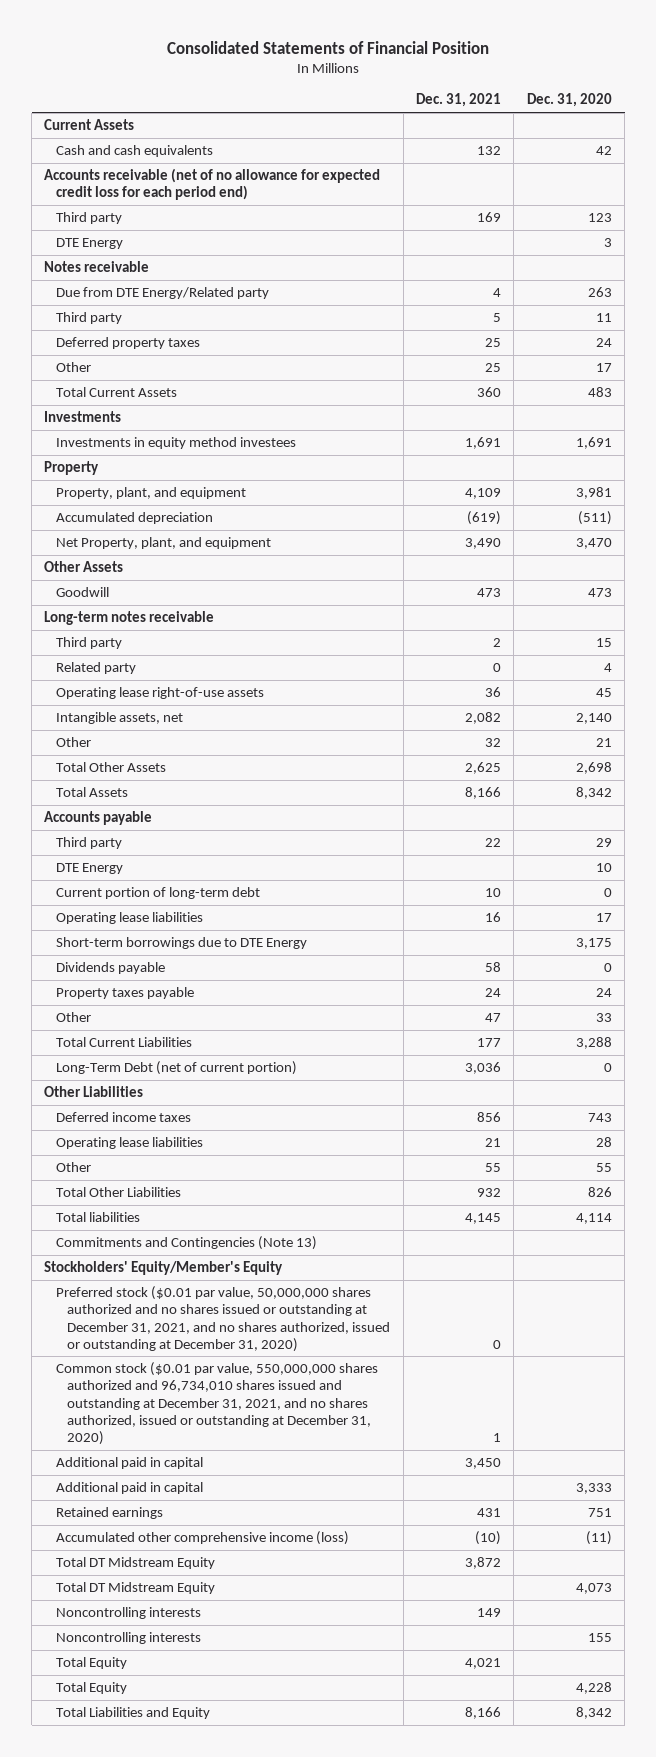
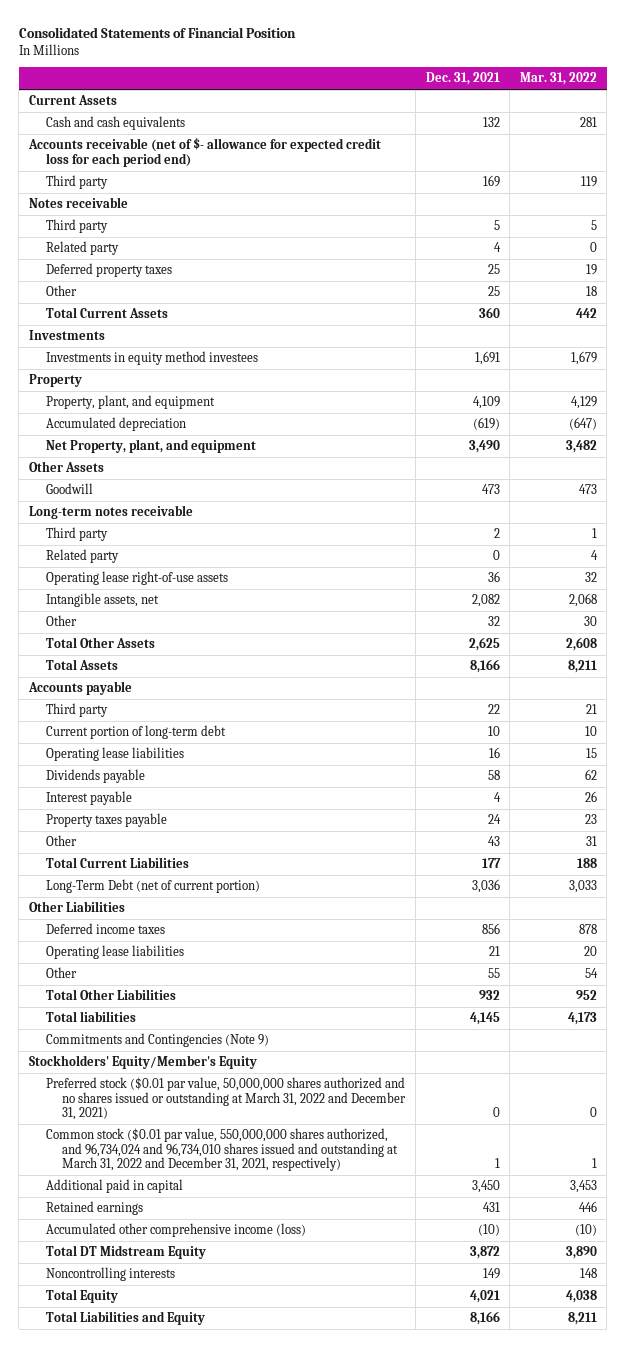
[526,93,612,108] Dec. 31, 2020 -> none
none -> [519,72,597,86] Mar. 31, 2022
[44,167,381,201] Accounts receivable (net of no allowance for expected credit loss for each period end) -> [27,137,381,167] Accounts receivable (net of $- allowance for expected credit loss for each period end)
[55,237,123,249] DTE Energy -> none
[55,286,269,299] Due from DTE Energy/Related party -> none
none -> [45,241,119,256] Related party
[55,862,123,874] DTE Energy -> none
[55,936,307,949] Short-term borrowings due to DTE Energy -> none
none -> [45,791,132,806] Interest payable
[484,1012,501,1022] 47 -> [487,836,500,847] 43
[55,1235,317,1250] Commitments and Contingencies (Note 13) -> [45,1033,269,1048] Commitments and Contingencies (Note 9)
[55,1285,391,1352] Preferred stock ($0.01 par value, 50,000,000 shares authorized and no shares issued or outstanding at December 31, 2021, and no shares authorized, issued or outstanding at December 31, 2020) -> [45,1077,407,1121] Preferred stock ($0.01 par value, 50,000,000 shares authorized and no shares issued or outstanding at March 31, 2022 and December 31, 2021)
[55,1361,378,1446] Common stock ($0.01 par value, 550,000,000 shares authorized and 96,734,010 shares issued and outstanding at December 31, 2021, and no shares authorized, issued or outstanding at December 31, 2020) -> [45,1128,399,1172] Common stock ($0.01 par value, 550,000,000 shares authorized, and 96,734,024 and 96,734,010 shares issued and outstanding at March 31, 2022 and December 31, 2021, respectively)
[55,1481,203,1494] Additional paid in capital -> none
[55,1581,215,1594] Total DT Midstream Equity -> none
[55,1631,201,1644] Noncontrolling interests -> none
[55,1681,127,1694] Total Equity -> none

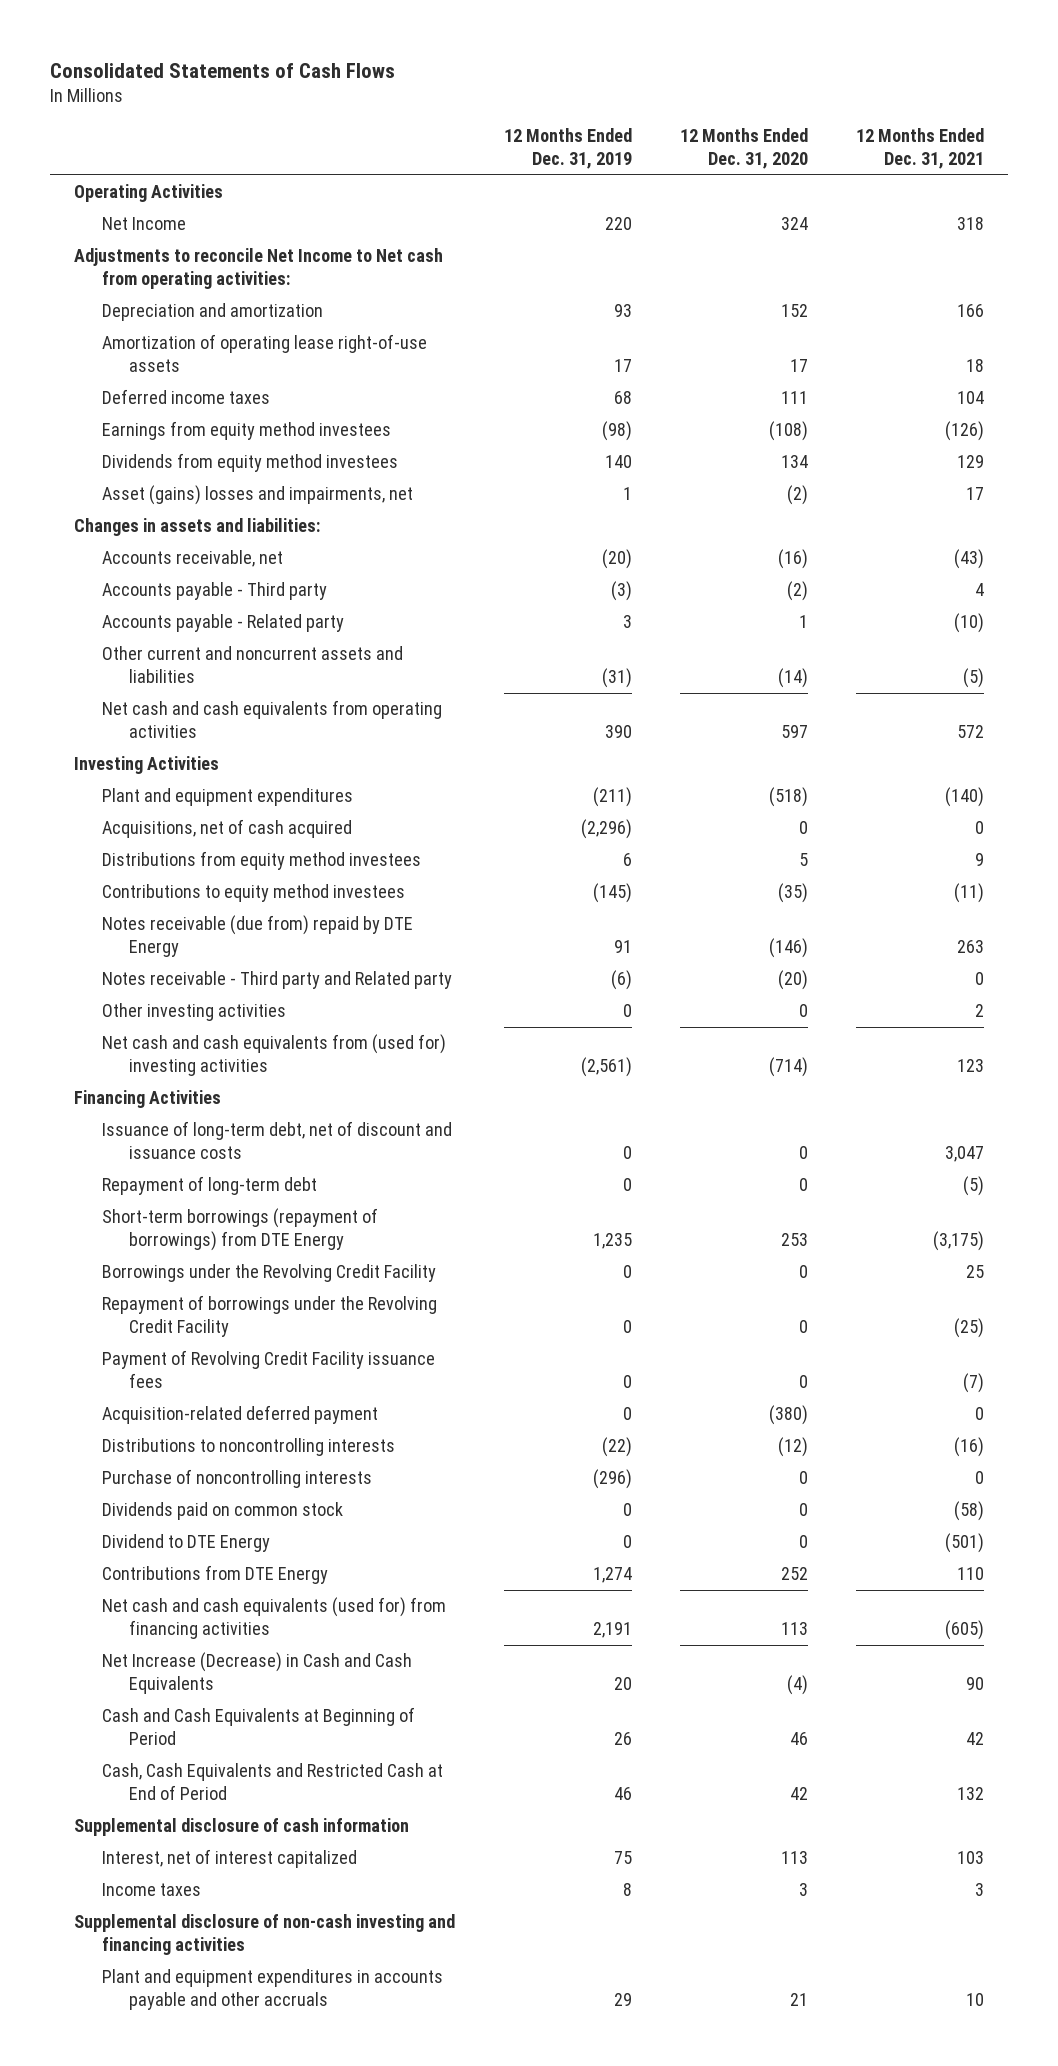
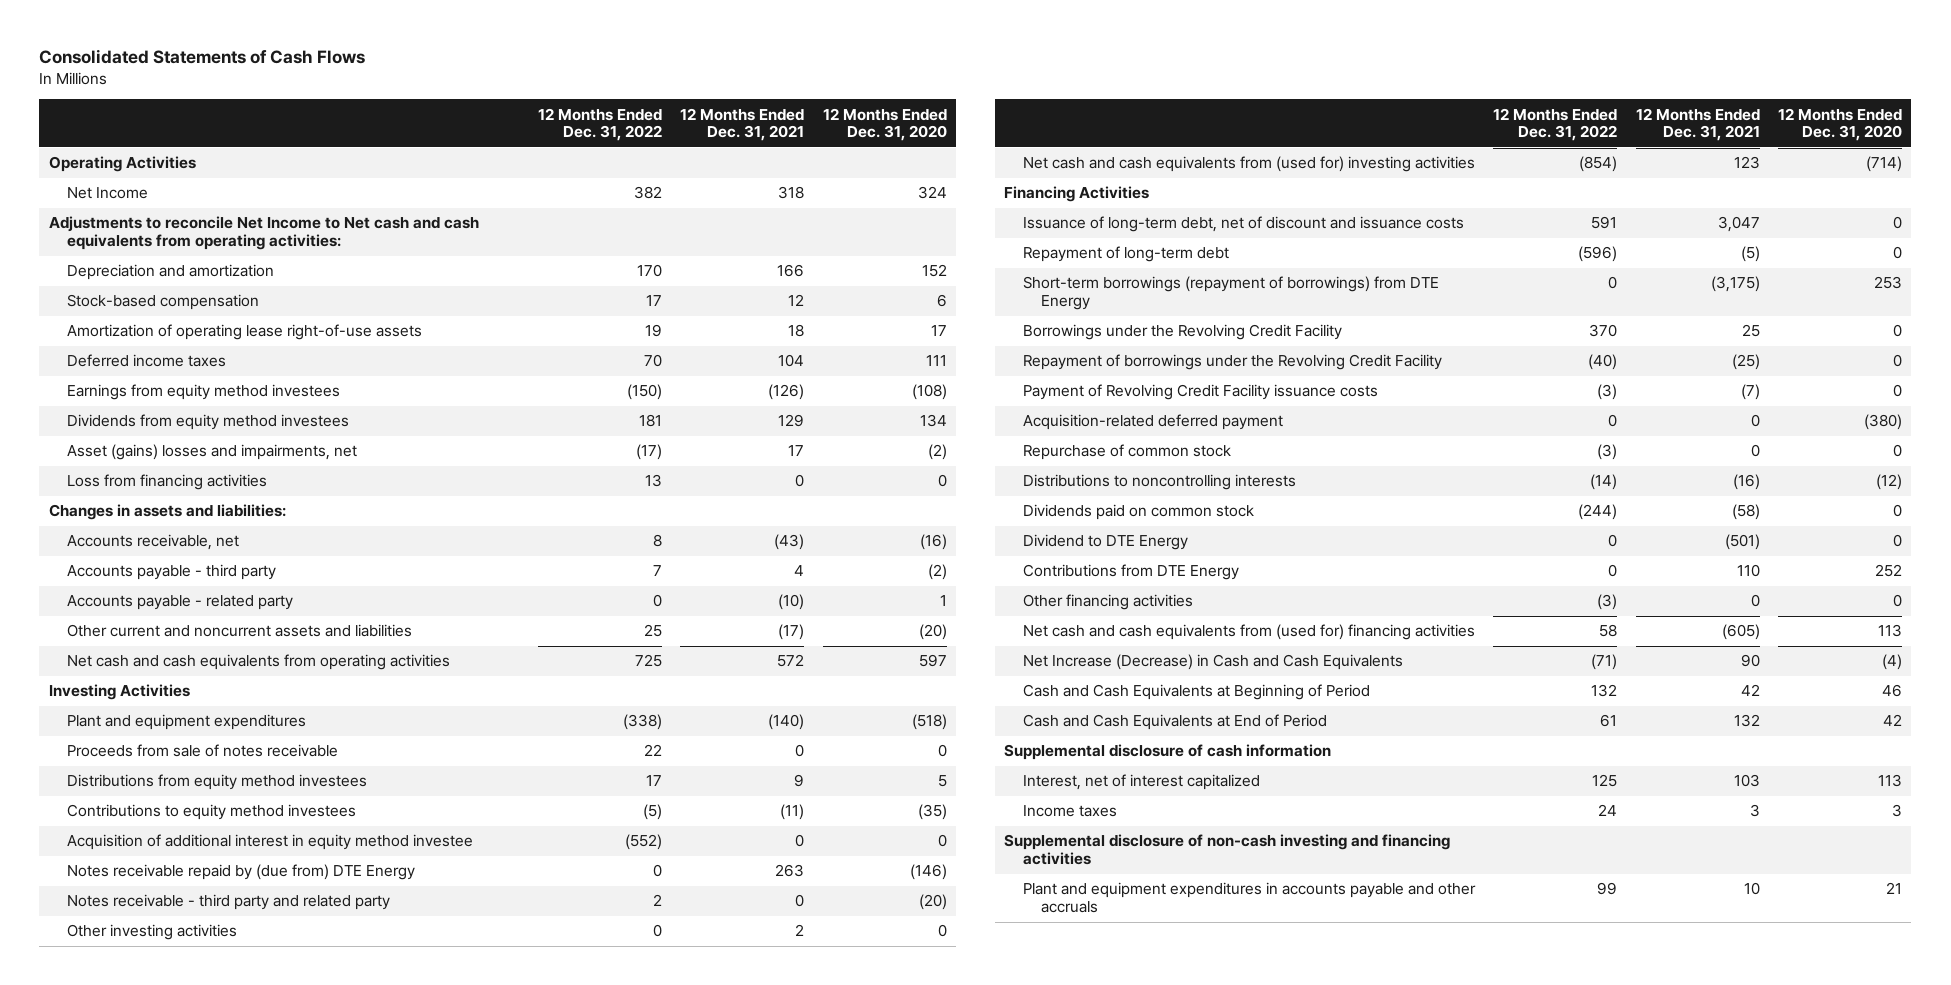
[503,127,632,169] 12 Months Ended Dec. 31, 2019 -> none
none -> [537,107,662,142] 12 Months Ended Dec. 31, 2022
[74,248,444,290] Adjustments to reconcile Net Income to Net cash from operating activities: -> [48,216,479,251] Adjustments to reconcile Net Income to Net cash and cash equivalents from operating activities:
none -> [67,294,260,311] Stock-based compensation
none -> [67,474,268,491] Loss from financing activities
[101,582,327,601] Accounts payable - Third party -> [67,564,277,581] Accounts payable - third party
[101,614,344,633] Accounts payable - Related party -> [67,595,294,611] Accounts payable - related party
[777,668,808,689] (14) -> [919,624,948,641] (20)
[962,668,984,689] (5) -> [778,624,805,641] (17)
[101,819,352,839] Acquisitions, net of cash acquired -> none
none -> [67,744,339,758] Proceeds from sale of notes receivable
none -> [67,834,474,851] Acquisition of additional interest in equity method investee
[101,915,413,958] Notes receivable (due from) repaid by DTE Energy -> [67,864,416,881] Notes receivable repaid by (due from) DTE Energy
[101,971,452,990] Notes receivable - Third party and Related party -> [67,894,391,911] Notes receivable - third party and related party
[101,1350,435,1389] Payment of Revolving Credit Facility issuance fees -> [1022,384,1378,401] Payment of Revolving Credit Facility issuance costs
none -> [1022,444,1231,461] Repurchase of common stock
[101,1469,372,1489] Purchase of noncontrolling interests -> none
none -> [1022,594,1193,611] Other financing activities
[101,1597,446,1640] Net cash and cash equivalents (used for) from financing activities -> [1022,624,1475,641] Net cash and cash equivalents from (used for) financing activities
[101,1763,443,1801] Cash, Cash Equivalents and Restricted Cash at End of Period -> [1022,714,1327,731] Cash and Cash Equivalents at End of Period

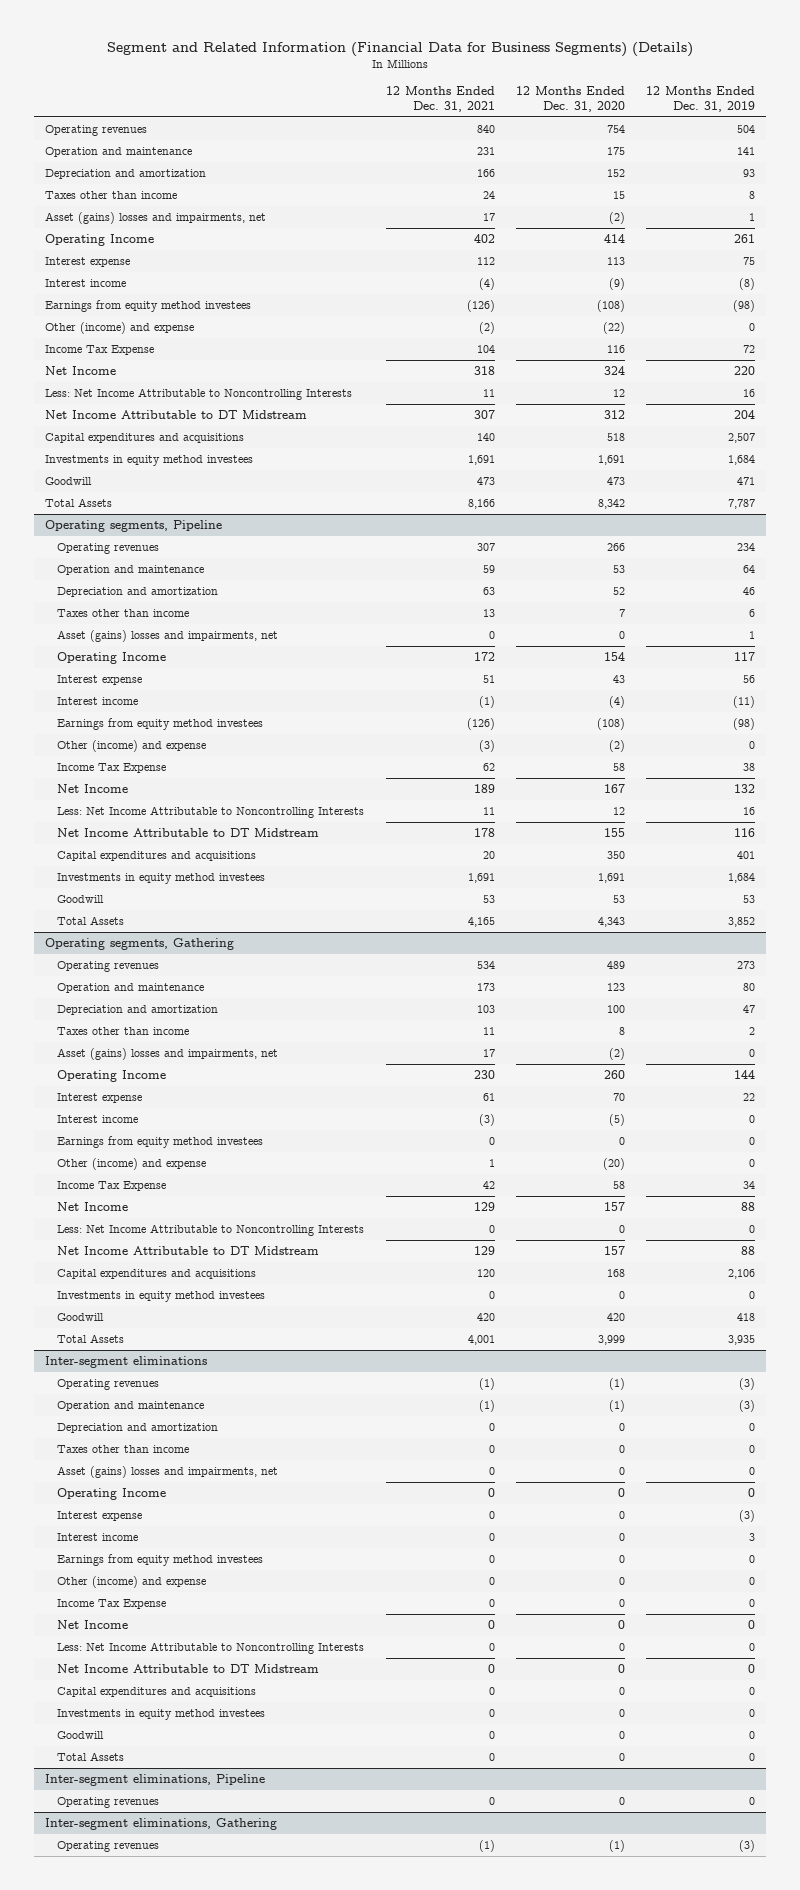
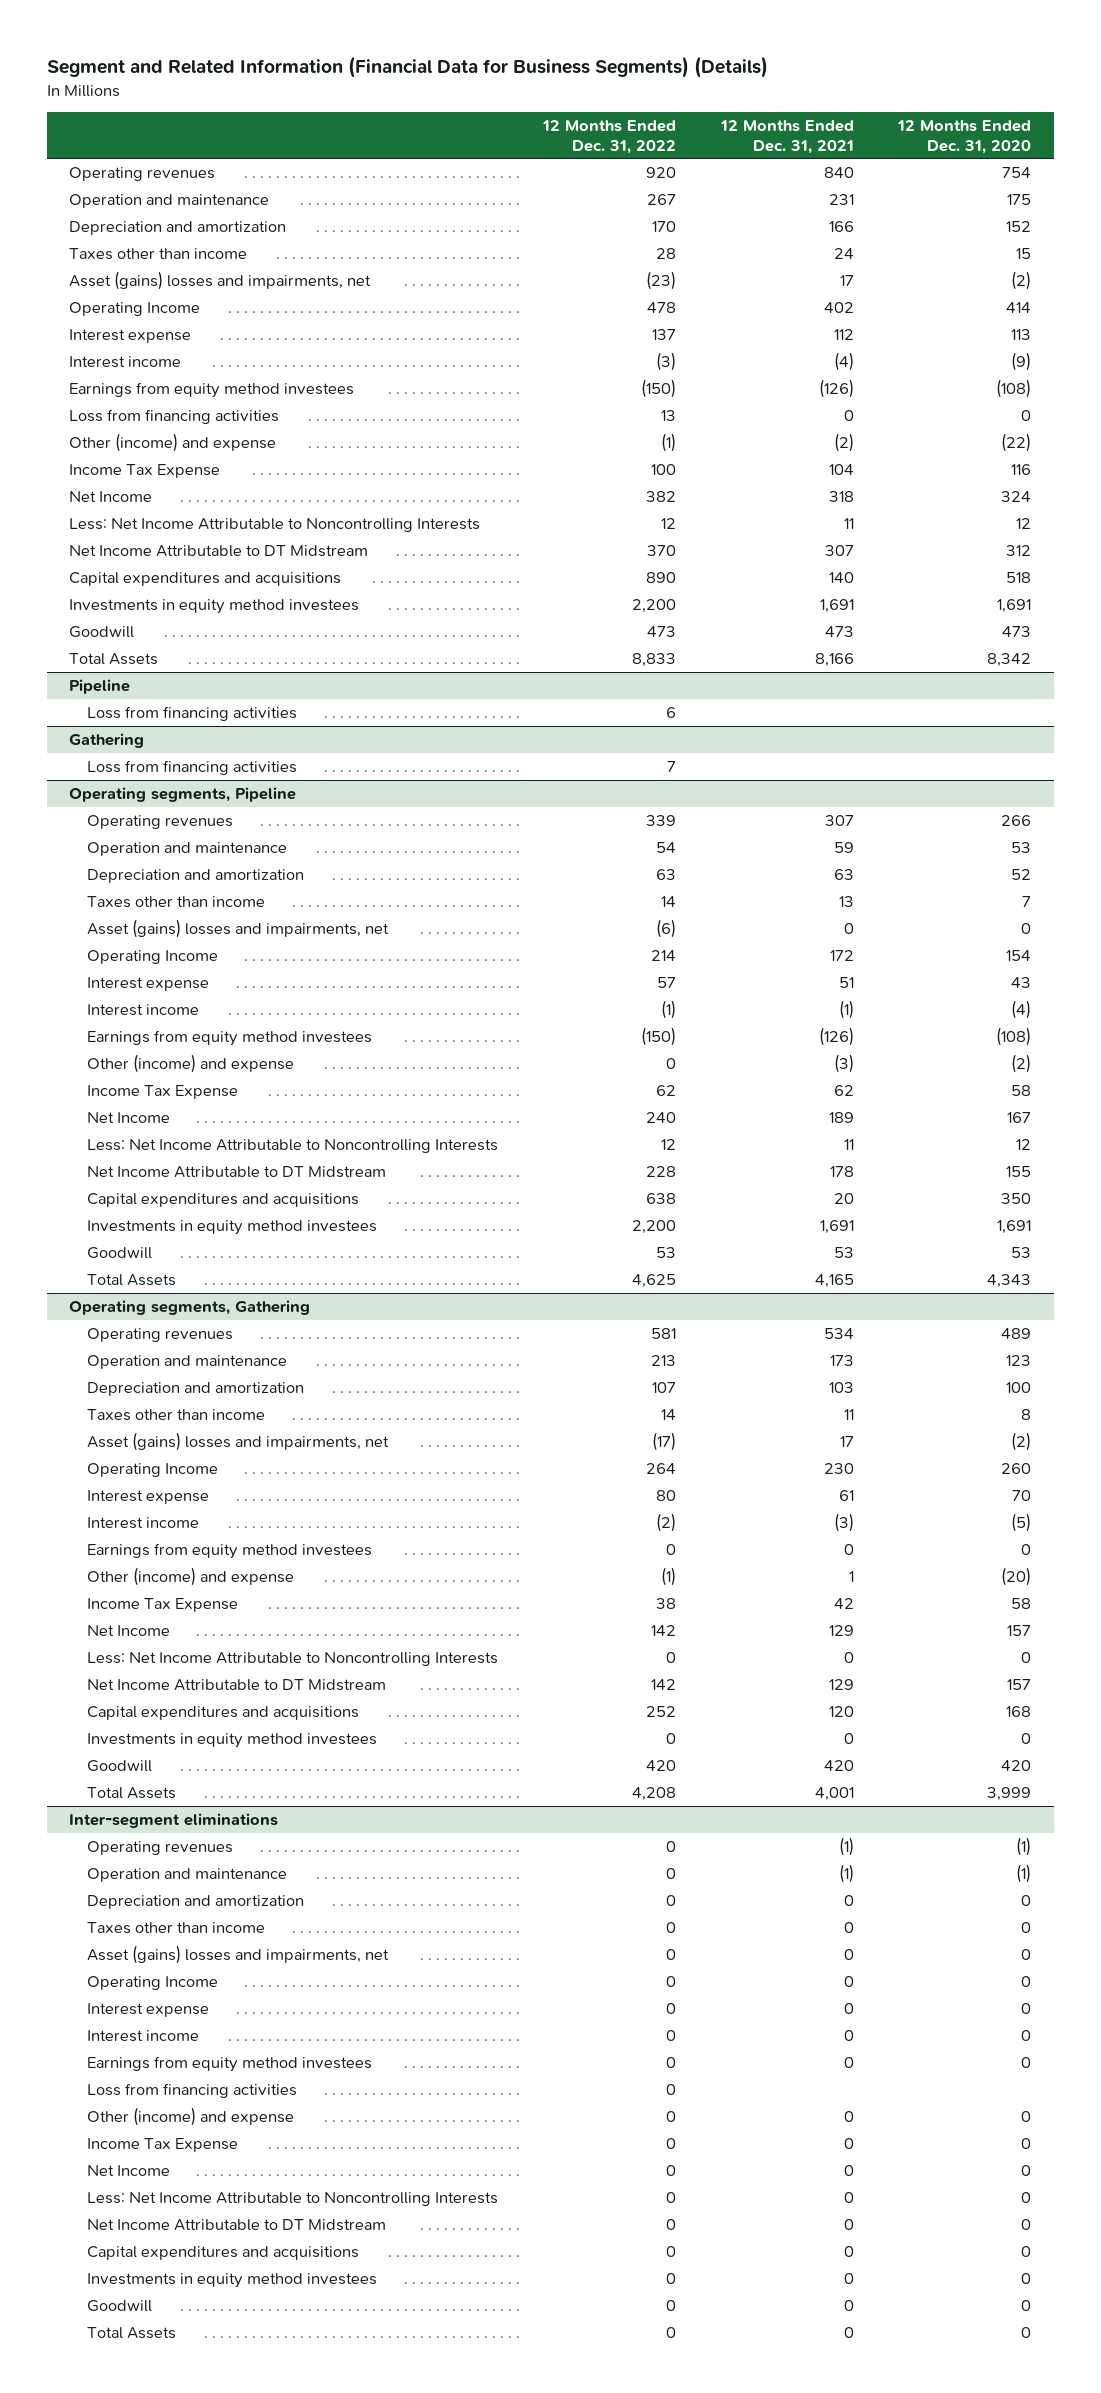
[646,86,756,112] 12 Months Ended Dec. 31, 2019 -> none
none -> [541,120,676,154] 12 Months Ended Dec. 31, 2022
none -> [69,409,280,425] Loss from financing activities
none -> [69,679,131,695] Pipeline
none -> [86,706,297,722] Loss from financing activities
none -> [69,733,145,749] Gathering
none -> [86,760,297,776] Loss from financing activities
none -> [86,2083,297,2099] Loss from financing activities
[44,1774,265,1787] Inter-segment eliminations, Pipeline -> none
[57,1797,160,1809] Operating revenues -> none
[44,1818,277,1831] Inter-segment eliminations, Gathering -> none
[57,1841,160,1853] Operating revenues -> none

